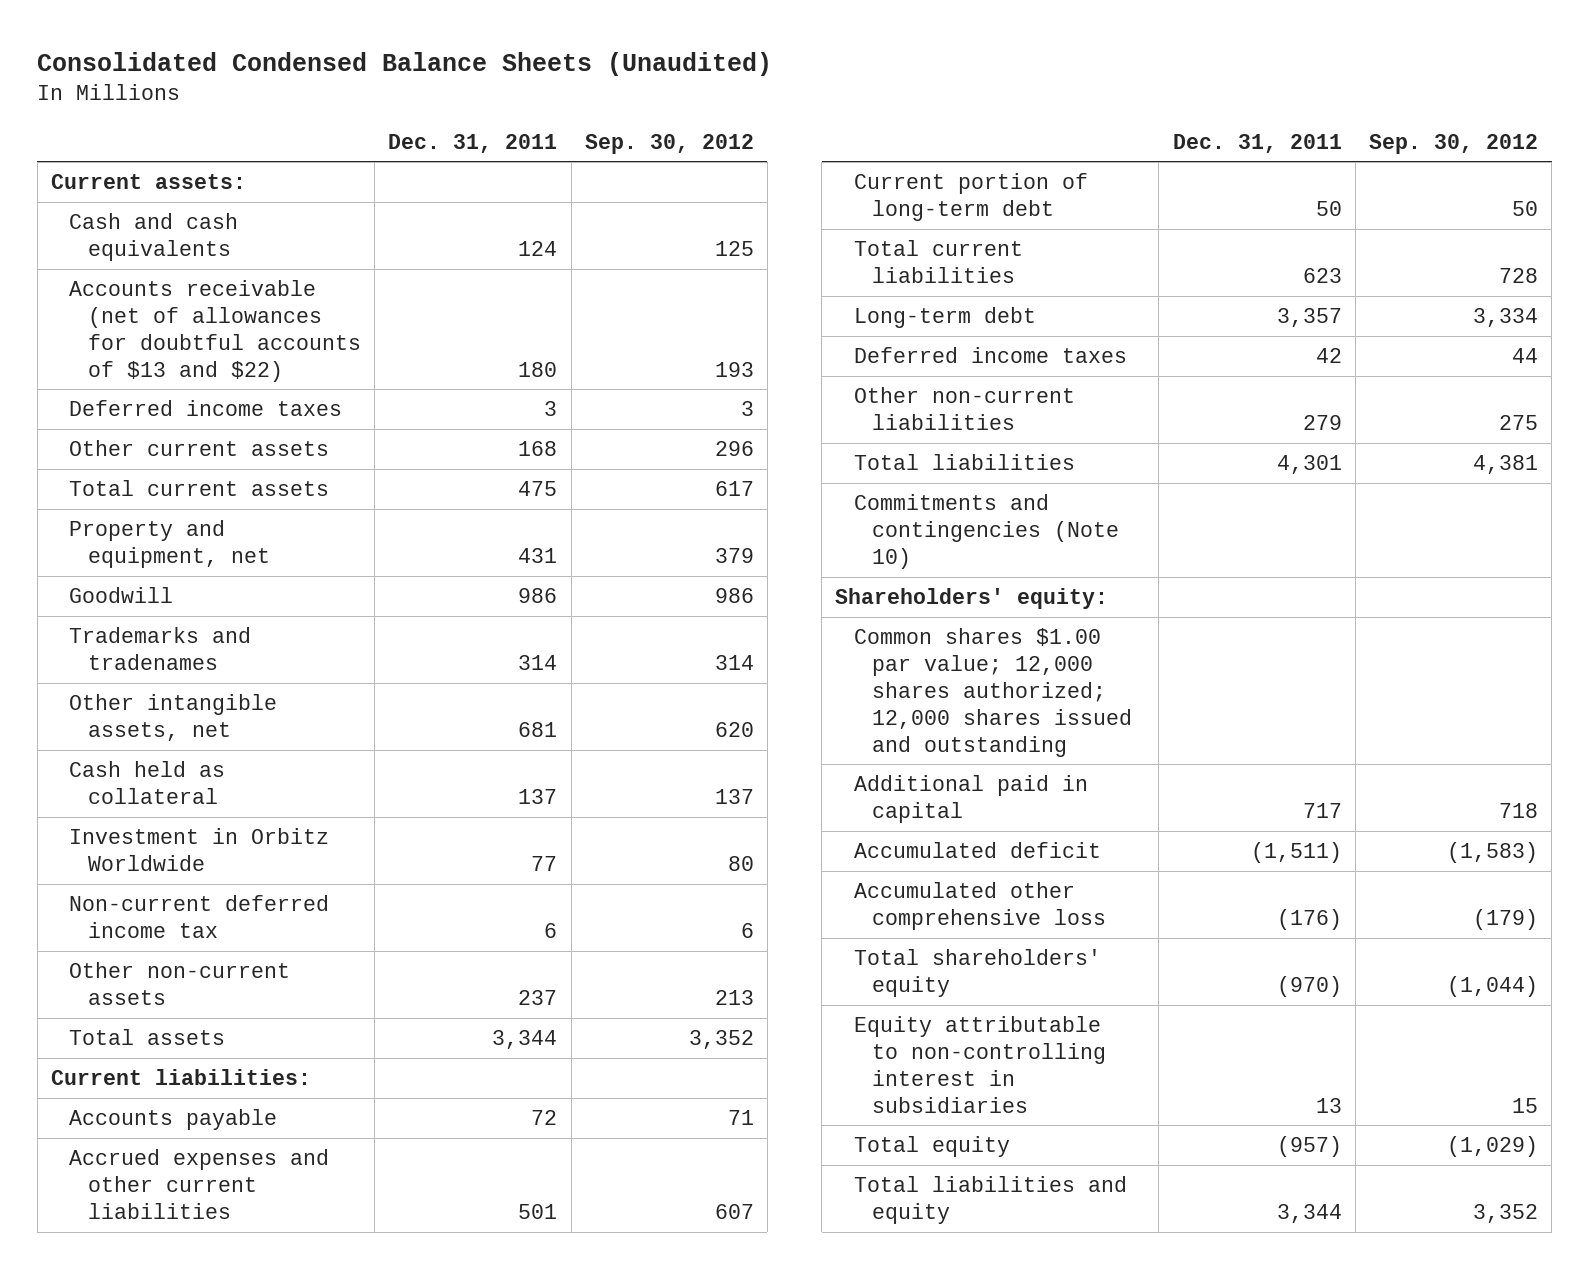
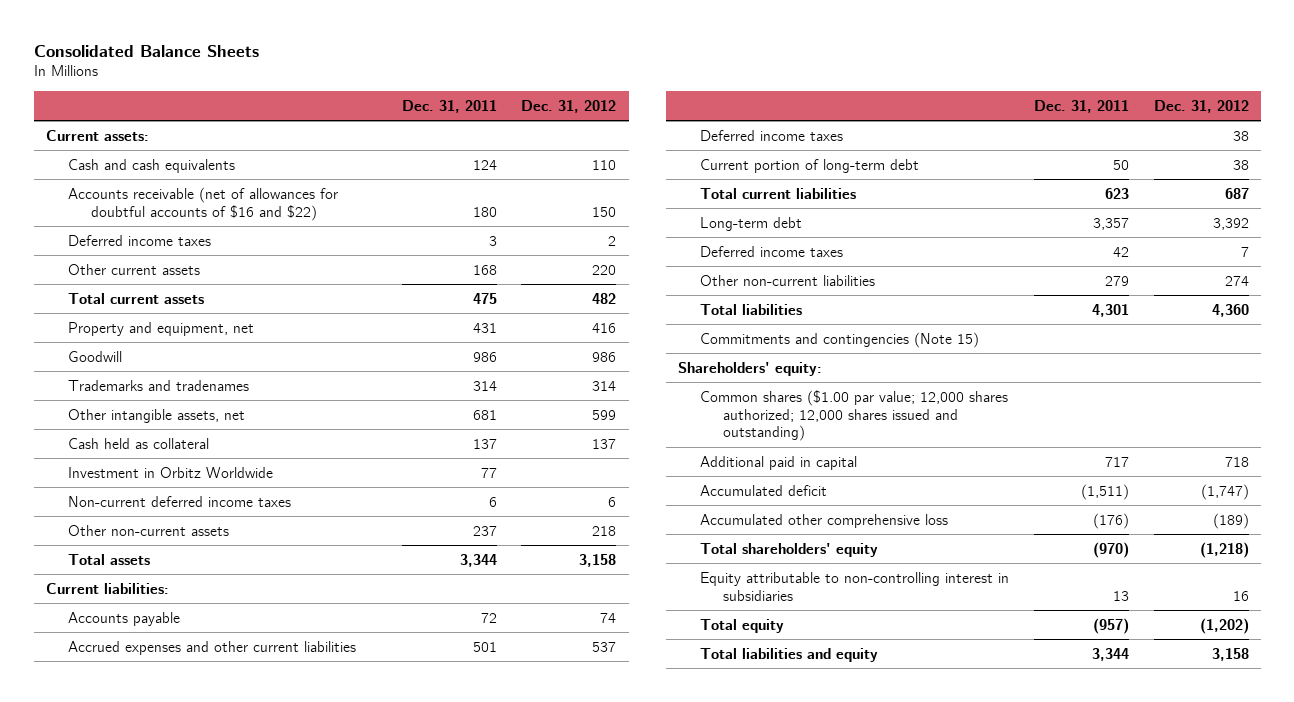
[37,51,773,76] Consolidated Condensed Balance Sheets (Unaudited) -> [33,44,259,57] Consolidated Balance Sheets
[584,133,754,154] Sep. 30, 2012 -> none
none -> [521,99,617,113] Dec. 31, 2012
[69,279,361,382] Accounts receivable (net of allowances for doubtful accounts of $13 and $22) -> [68,186,339,221] Accounts receivable (net of allowances for doubtful accounts of $16 and $22)
[69,894,330,938] Non-current deferred income tax -> [68,495,292,507] Non-current deferred income taxes
none -> [700,129,844,141] Deferred income taxes
[853,493,1120,569] Commitments and contingencies (Note 10) -> [700,331,980,348] Commitments and contingencies (Note 15)
[853,627,1133,757] Common shares $1.00 par value; 12,000 shares authorized; 12,000 shares issued and outstanding -> [700,389,1009,442] Common shares ($1.00 par value; 12,000 shares authorized; 12,000 shares issued and outstanding)

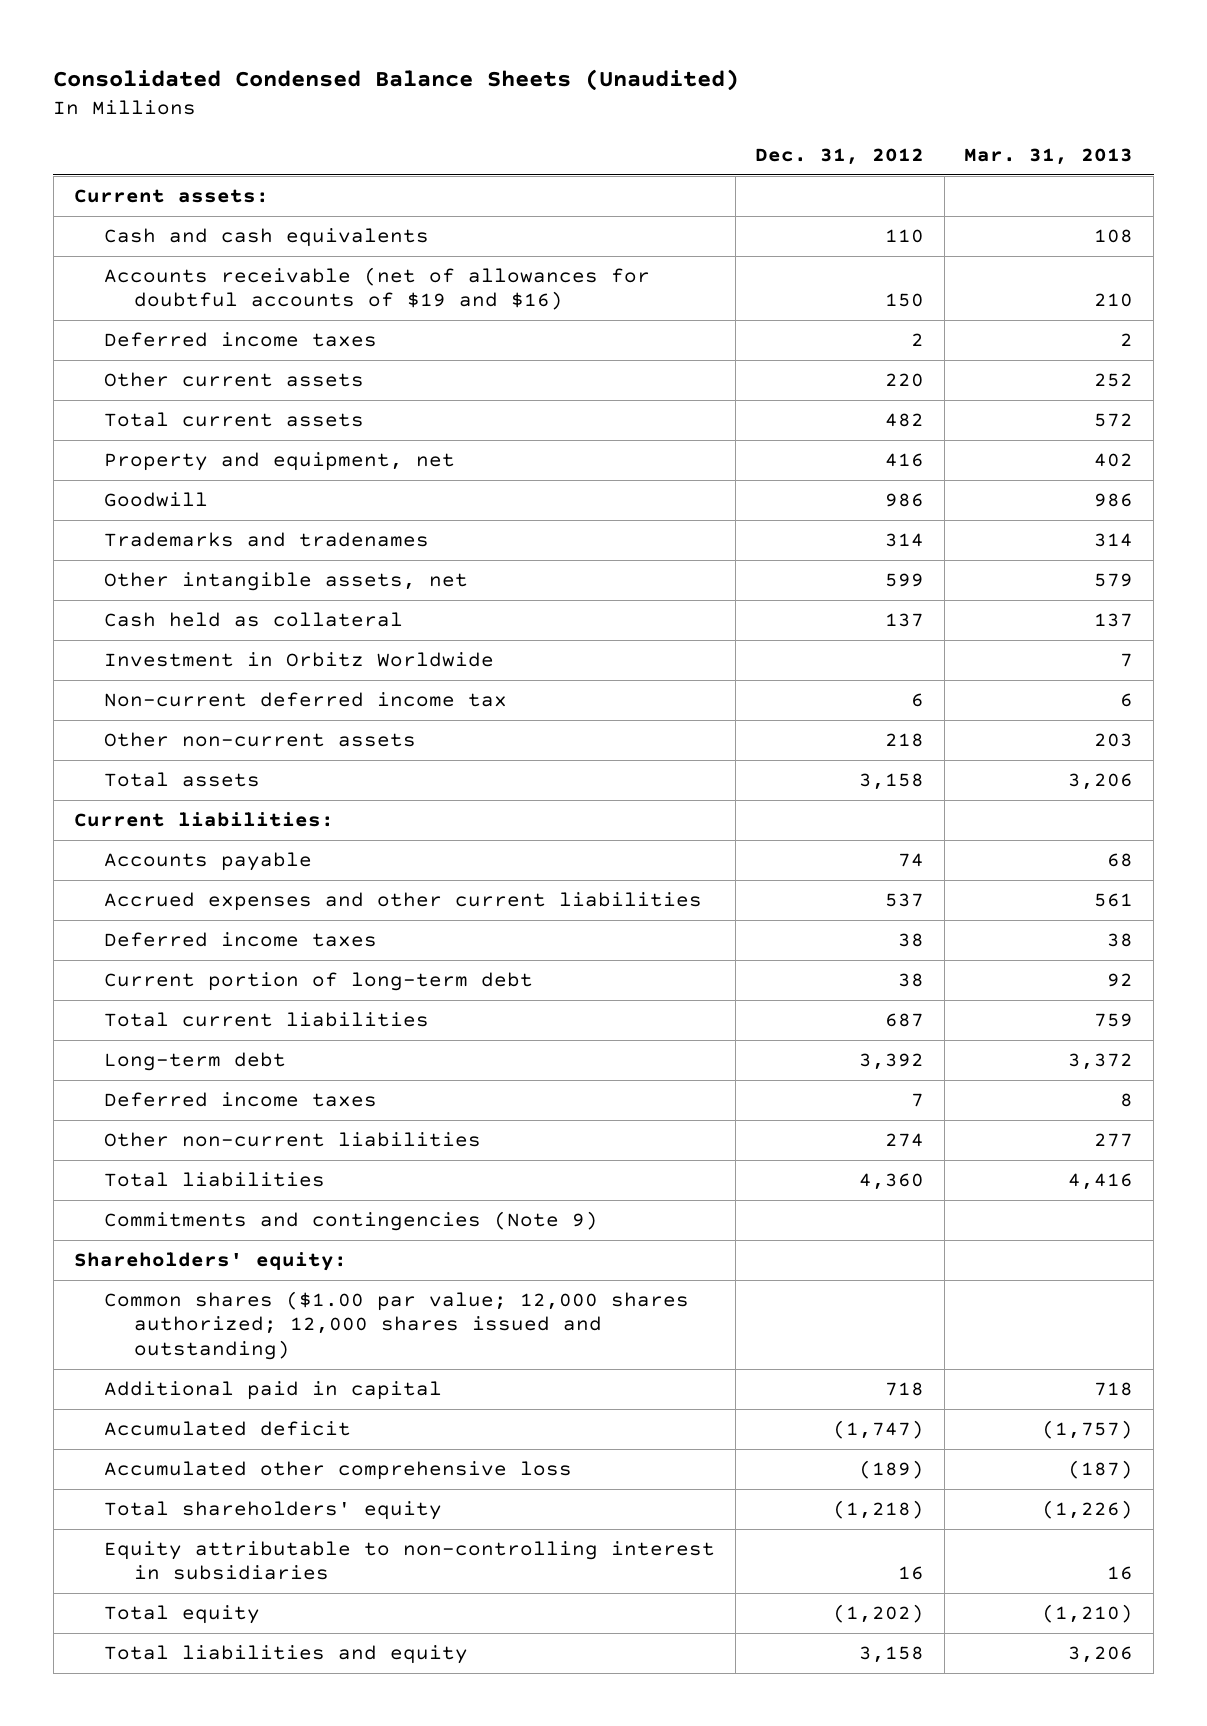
[33,44,259,57] Consolidated Balance Sheets -> [53,68,740,91] Consolidated Condensed Balance Sheets (Unaudited)
[401,99,497,113] Dec. 31, 2011 -> none
none -> [964,147,1134,165] Mar. 31, 2013
[68,186,339,221] Accounts receivable (net of allowances for doubtful accounts of $16 and $22) -> [104,267,651,311] Accounts receivable (net of allowances for doubtful accounts of $19 and $16)
[68,495,292,507] Non-current deferred income taxes -> [104,692,508,708] Non-current deferred income tax
[700,331,980,348] Commitments and contingencies (Note 15) -> [104,1211,599,1232] Commitments and contingencies (Note 9)

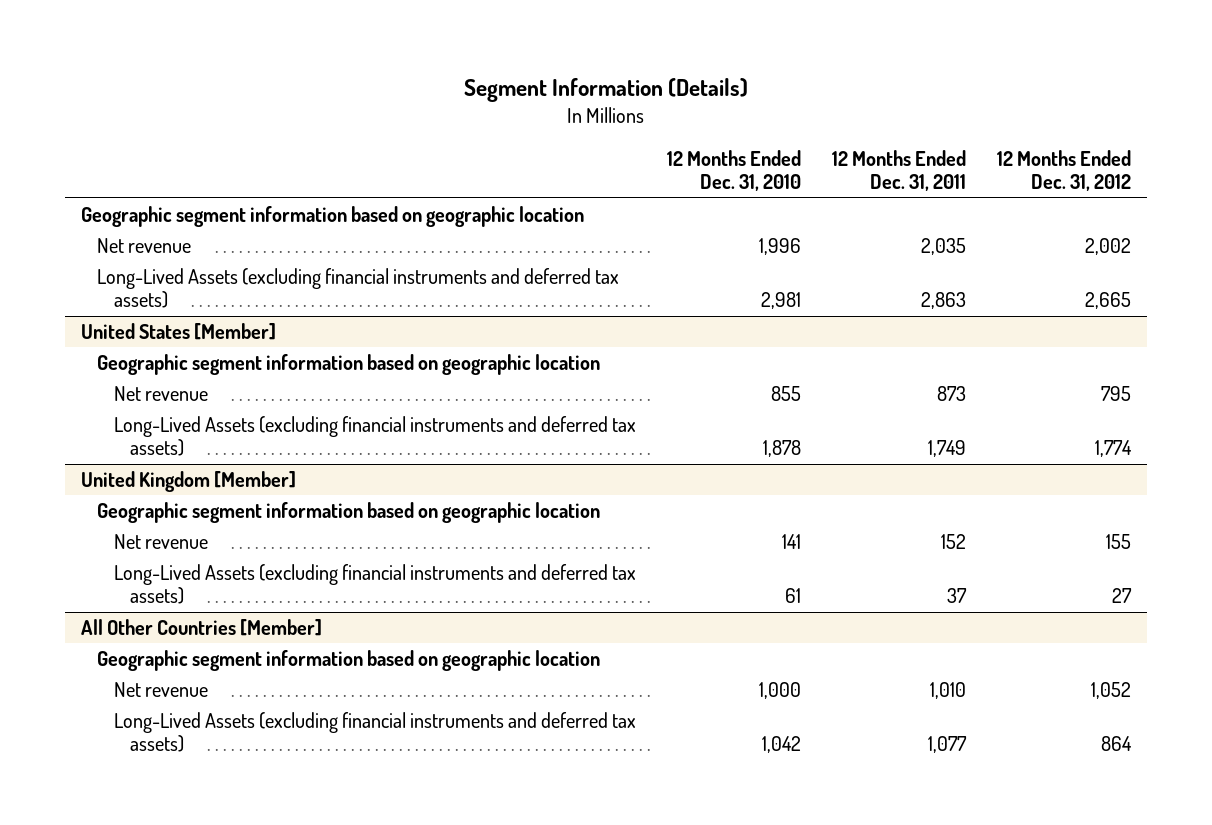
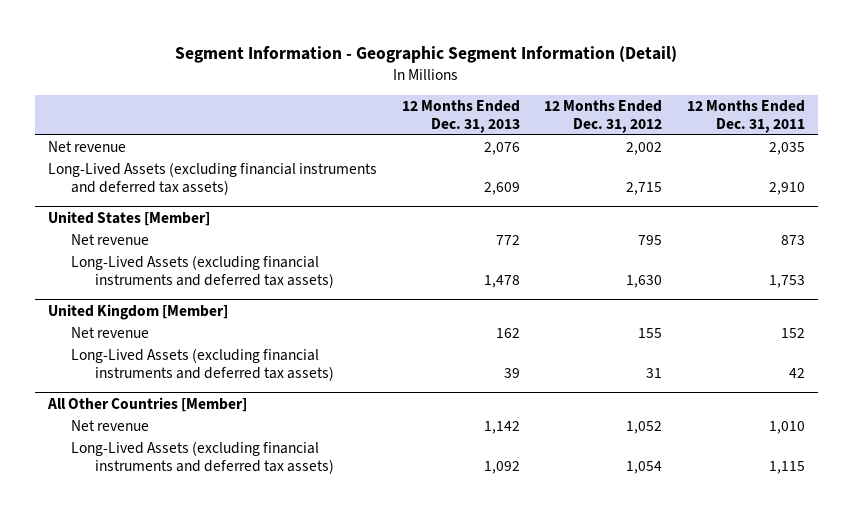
[464,78,749,103] Segment Information (Details) -> [175,46,678,64] Segment Information - Geographic Segment Information (Detail)
[666,150,801,192] 12 Months Ended Dec. 31, 2010 -> none
none -> [401,100,520,133] 12 Months Ended Dec. 31, 2013
[80,206,584,228] Geographic segment information based on geographic location -> none
[921,292,967,310] 2,863 -> [769,181,806,195] 2,910
[1085,292,1132,310] 2,665 -> [626,181,663,195] 2,715
[97,354,601,376] Geographic segment information based on geographic location -> none
[928,440,967,458] 1,749 -> [769,274,806,288] 1,753
[1095,440,1133,458] 1,774 -> [626,274,663,288] 1,630
[97,502,601,524] Geographic segment information based on geographic location -> none
[947,588,968,604] 37 -> [789,367,806,378] 42
[1112,588,1133,604] 27 -> [646,367,663,378] 31
[97,650,601,672] Geographic segment information based on geographic location -> none
[928,736,968,754] 1,077 -> [769,460,806,474] 1,115
[1101,736,1133,752] 864 -> [626,460,663,474] 1,054

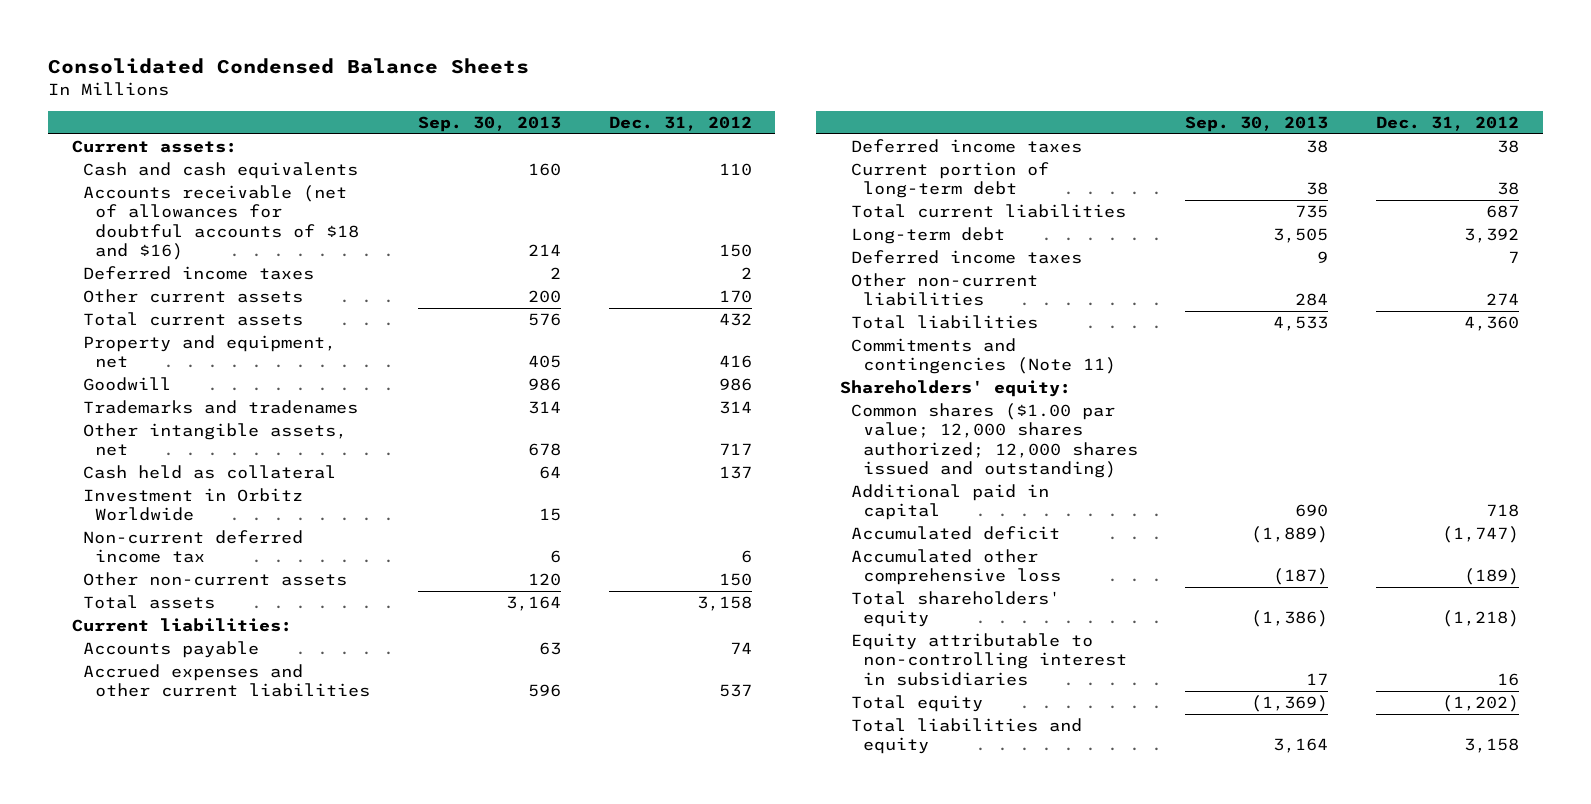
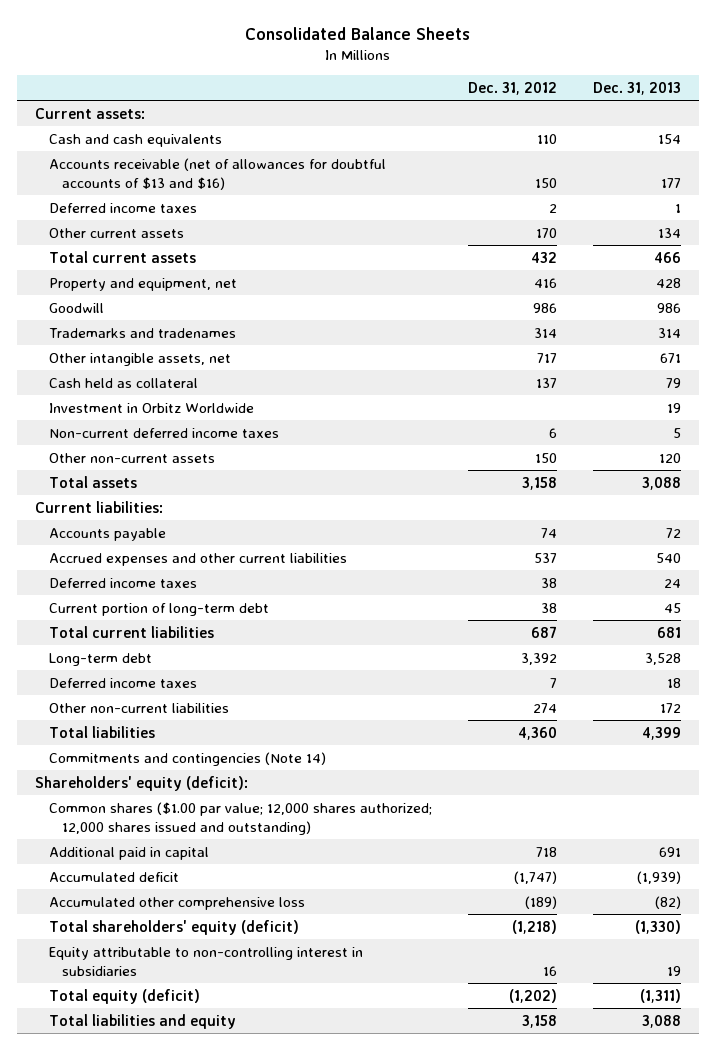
[47,57,529,74] Consolidated Condensed Balance Sheets -> [244,27,470,41] Consolidated Balance Sheets
[417,115,561,132] Sep. 30, 2013 -> none
none -> [592,81,681,95] Dec. 31, 2013
[83,185,360,260] Accounts receivable (net of allowances for doubtful accounts of $18 and $16) -> [48,157,386,190] Accounts receivable (net of allowances for doubtful accounts of $13 and $16)
[83,530,304,564] Non-current deferred income tax -> [48,427,279,438] Non-current deferred income taxes
[851,338,1116,375] Commitments and contingencies (Note 11) -> [48,751,326,766] Commitments and contingencies (Note 14)
[839,380,1071,398] Shareholders' equity: -> [35,775,249,791] Shareholders' equity (deficit):
[851,591,1061,628] Total shareholders' equity -> [48,919,299,935] Total shareholders' equity (deficit)
[851,695,984,713] Total equity -> [48,988,200,1004] Total equity (deficit)

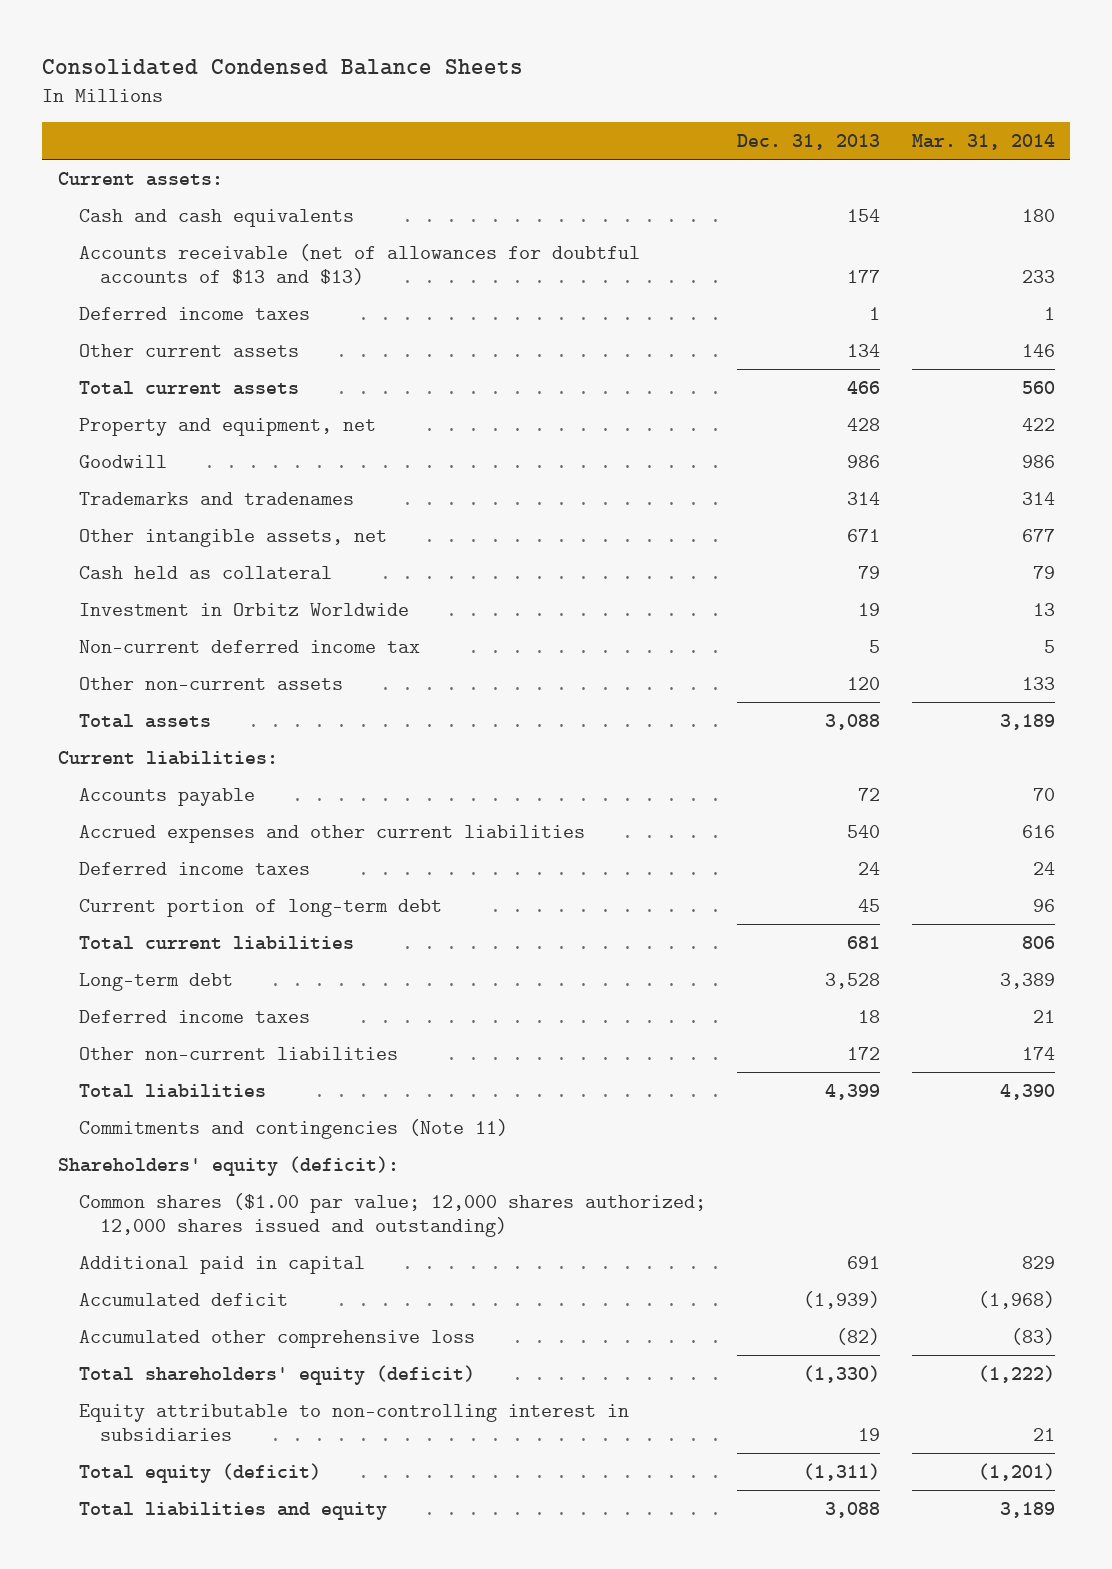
[244,27,470,41] Consolidated Balance Sheets -> [41,58,523,75] Consolidated Condensed Balance Sheets
[467,81,557,95] Dec. 31, 2012 -> none
none -> [911,134,1055,151] Mar. 31, 2014
[48,157,386,190] Accounts receivable (net of allowances for doubtful accounts of $13 and $16) -> [78,243,640,286] Accounts receivable (net of allowances for doubtful accounts of $13 and $13)
[48,427,279,438] Non-current deferred income taxes -> [78,639,420,653] Non-current deferred income tax
[48,751,326,766] Commitments and contingencies (Note 14) -> [78,1118,508,1139] Commitments and contingencies (Note 11)

